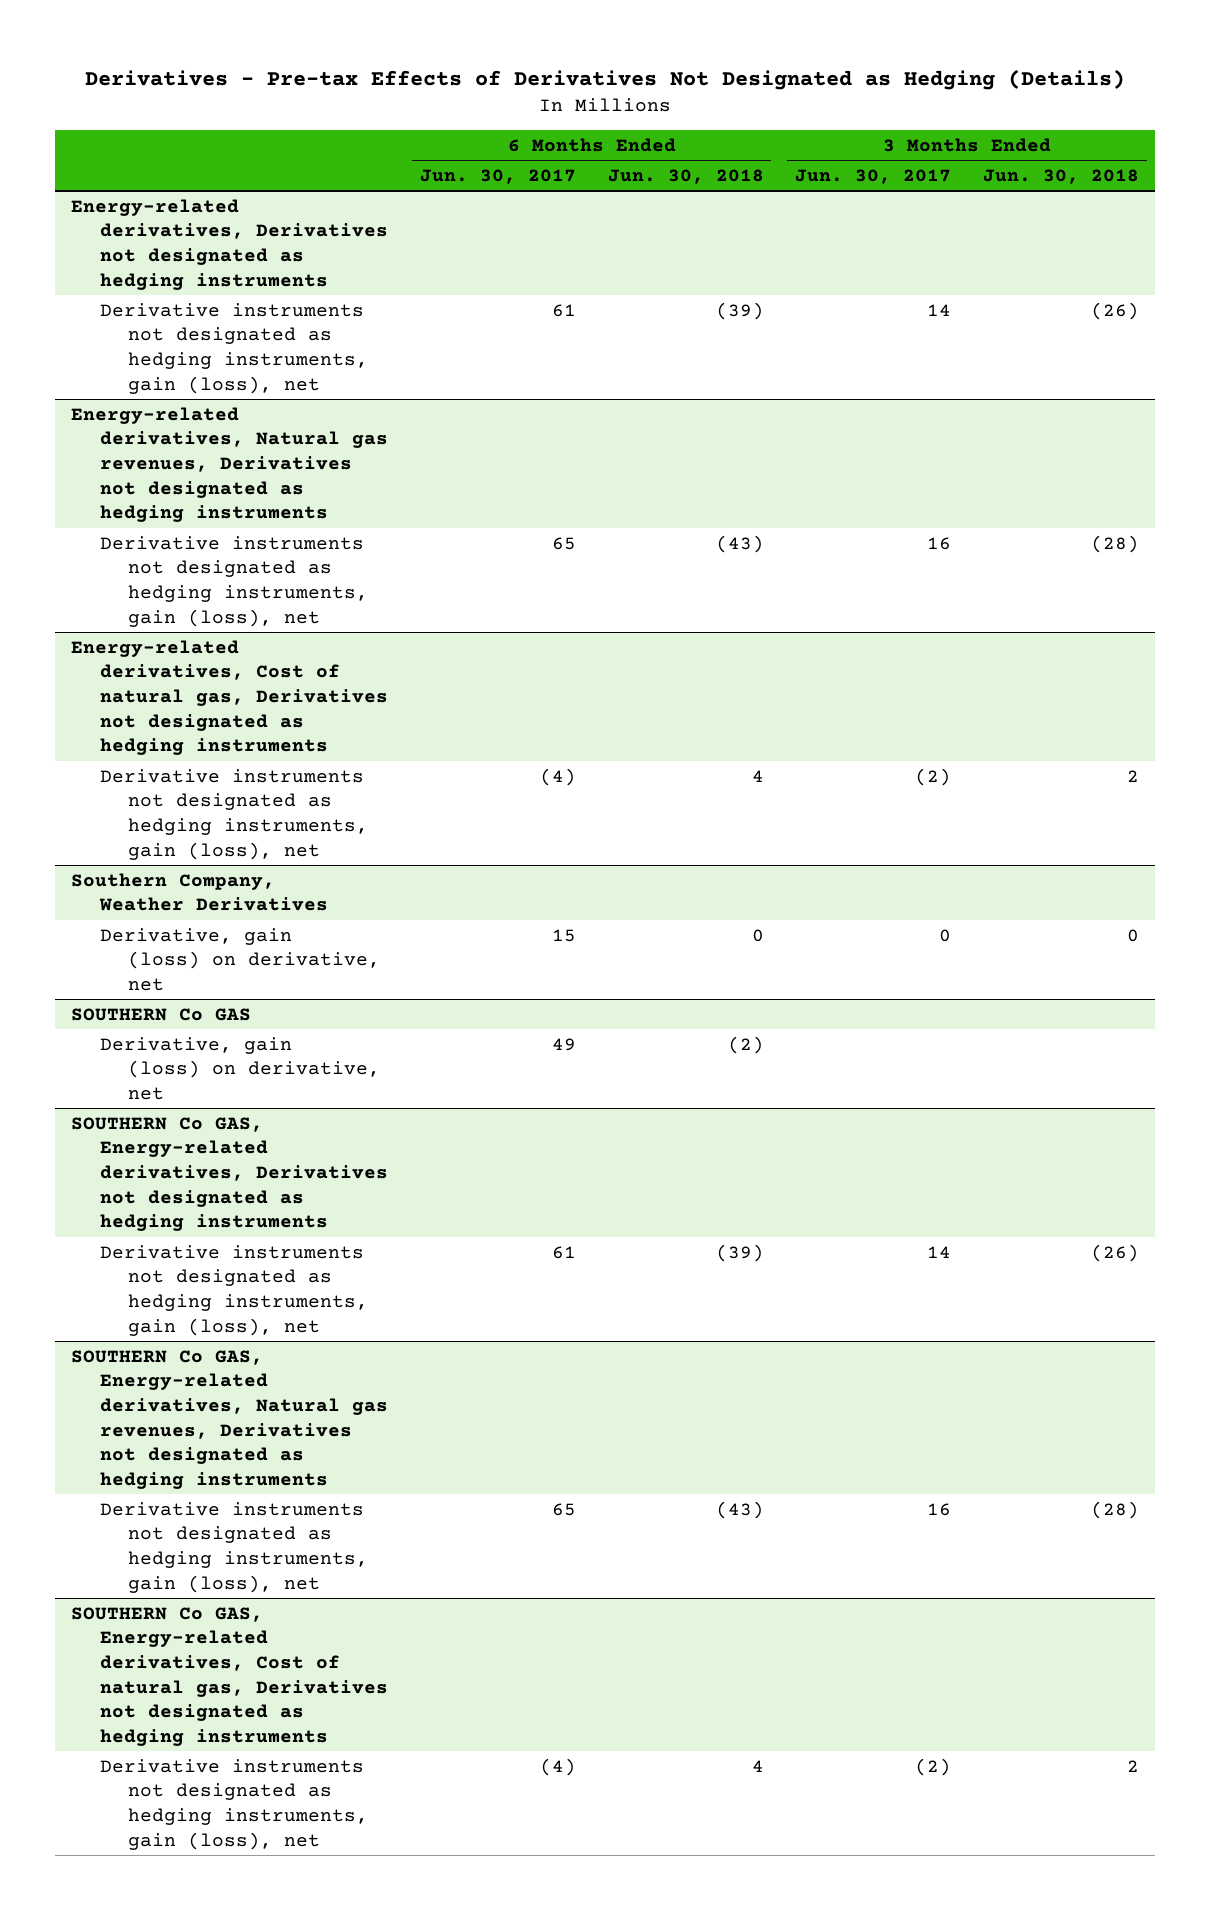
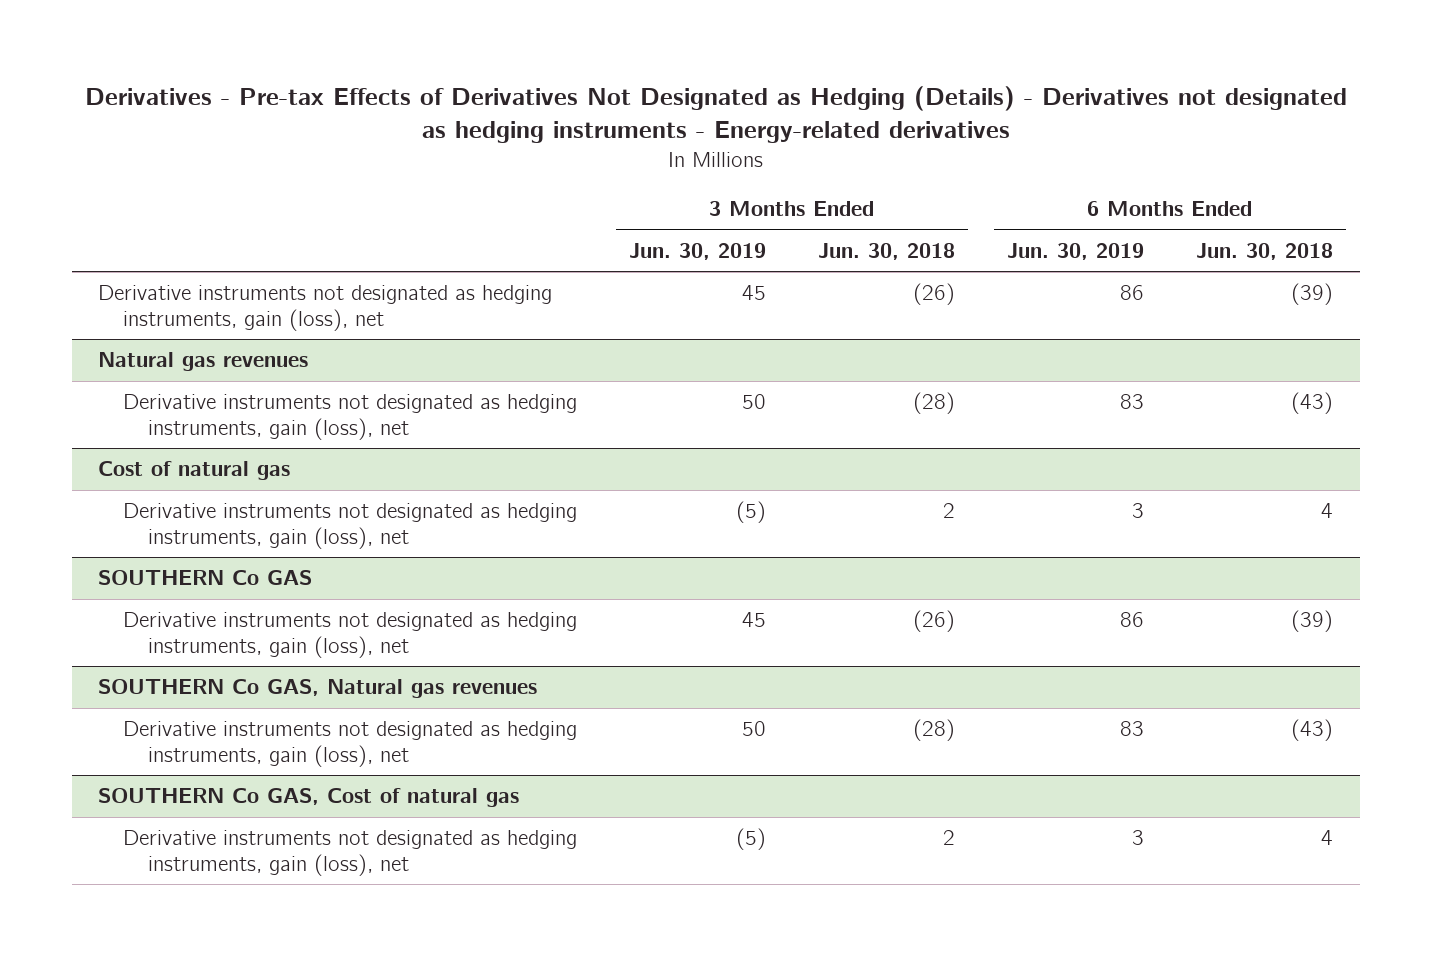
[85,69,1126,91] Derivatives - Pre-tax Effects of Derivatives Not Designated as Hedging (Details) -> [84,86,1347,144] Derivatives - Pre-tax Effects of Derivatives Not Designated as Hedging (Details) - Derivatives not designated as hedging instruments - Energy-related derivatives
[419,168,576,184] Jun. 30, 2017 -> none
[795,168,952,184] Jun. 30, 2017 -> none
none -> [629,243,767,261] Jun. 30, 2019
none -> [1007,243,1145,261] Jun. 30, 2019
[71,198,388,290] Energy-related derivatives, Derivatives not designated as hedging instruments -> none
[71,406,388,523] Energy-related derivatives, Natural gas revenues, Derivatives not designated as hedging instruments -> none
none -> [98,352,309,372] Natural gas revenues
[71,639,388,756] Energy-related derivatives, Cost of natural gas, Derivatives not designated as hedging instruments -> none
none -> [98,461,291,481] Cost of natural gas
[71,872,328,912] Southern Company, Weather Derivatives -> none
[99,927,381,991] Derivative, gain (loss) on derivative, net -> none
[99,1036,381,1100] Derivative, gain (loss) on derivative, net -> none
[71,1116,388,1232] SOUTHERN Co GAS, Energy-related derivatives, Derivatives not designated as hedging instruments -> none
[71,1349,388,1490] SOUTHERN Co GAS, Energy-related derivatives, Natural gas revenues, Derivatives not designated as hedging instruments -> none
none -> [98,679,538,699] SOUTHERN Co GAS, Natural gas revenues
[71,1606,388,1747] SOUTHERN Co GAS, Energy-related derivatives, Cost of natural gas, Derivatives not designated as hedging instruments -> none
none -> [98,788,520,808] SOUTHERN Co GAS, Cost of natural gas

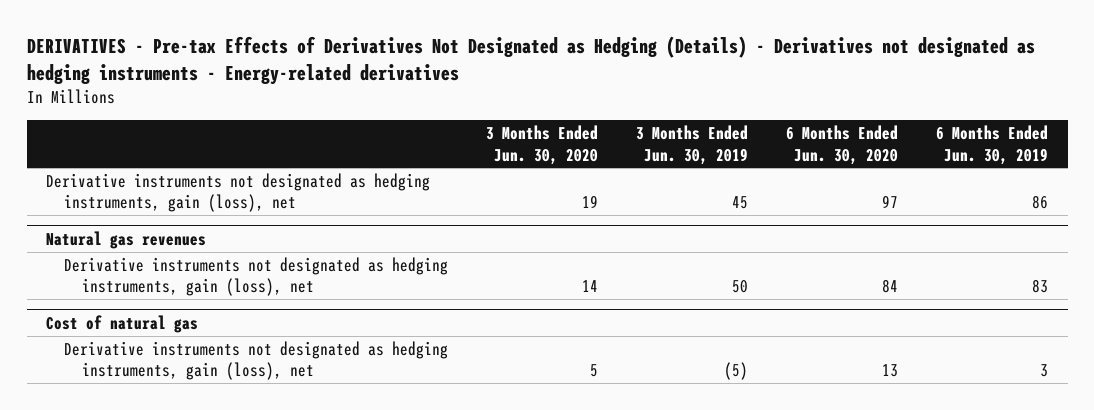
[84,86,1347,144] Derivatives - Pre-tax Effects of Derivatives Not Designated as Hedging (Details) - Derivatives not designated as hedging instruments - Energy-related derivatives -> [26,36,1035,85] DERIVATIVES - Pre-tax Effects of Derivatives Not Designated as Hedging (Details) - Derivatives not designated as hedging instruments - Energy-related derivatives
[818,243,956,261] Jun. 30, 2018 -> none
[1196,243,1334,261] Jun. 30, 2018 -> none
none -> [485,125,598,165] 3 Months Ended Jun. 30, 2020
none -> [786,125,899,165] 6 Months Ended Jun. 30, 2020
[98,570,313,586] SOUTHERN Co GAS -> none
[123,612,578,658] Derivative instruments not designated as hedging instruments, gain (loss), net -> none
[98,679,538,699] SOUTHERN Co GAS, Natural gas revenues -> none
[123,721,578,767] Derivative instruments not designated as hedging instruments, gain (loss), net -> none
[98,788,520,808] SOUTHERN Co GAS, Cost of natural gas -> none
[123,830,578,876] Derivative instruments not designated as hedging instruments, gain (loss), net -> none

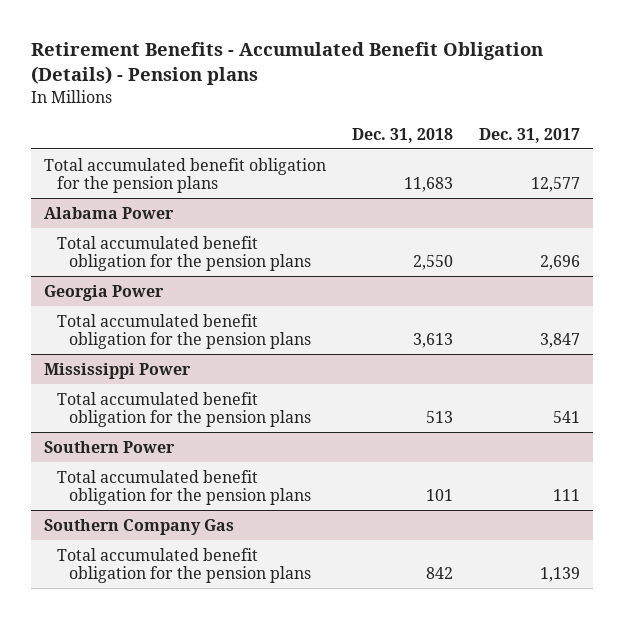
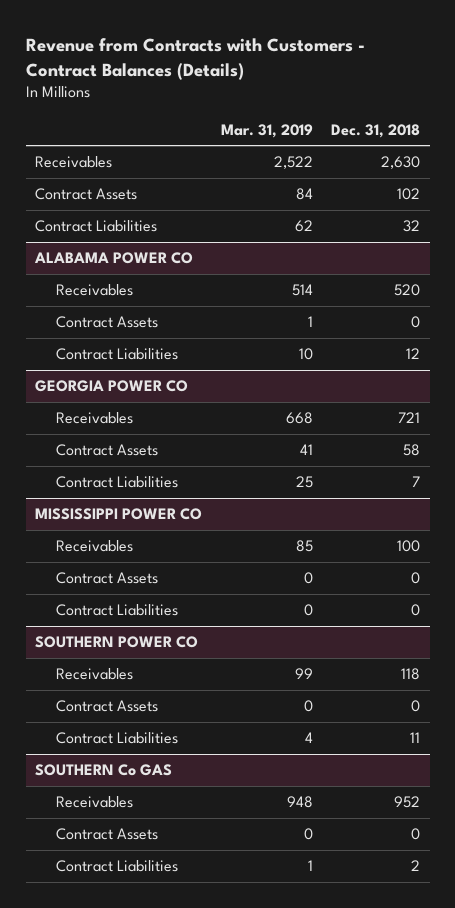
[31,42,544,86] Retirement Benefits - Accumulated Benefit Obligation (Details) - Pension plans -> [25,37,365,80] Revenue from Contracts with Customers - Contract Balances (Details)
[478,127,580,143] Dec. 31, 2017 -> none
none -> [220,123,313,138] Mar. 31, 2019
[44,157,327,194] Total accumulated benefit obligation for the pension plans -> none
[56,235,312,272] Total accumulated benefit obligation for the pension plans -> none
[56,313,312,350] Total accumulated benefit obligation for the pension plans -> none
[56,391,312,428] Total accumulated benefit obligation for the pension plans -> none
[56,469,312,506] Total accumulated benefit obligation for the pension plans -> none
[56,547,312,584] Total accumulated benefit obligation for the pension plans -> none
none -> [35,156,113,169] Receivables
none -> [35,188,138,201] Contract Assets
none -> [35,220,158,233] Contract Liabilities
[44,206,175,219] Alabama Power -> [34,252,194,265] ALABAMA POWER CO
none -> [56,284,134,297] Receivables
none -> [56,316,159,329] Contract Assets
none -> [56,348,179,361] Contract Liabilities
[44,284,165,301] Georgia Power -> [35,380,189,393] GEORGIA POWER CO
none -> [56,412,134,425] Receivables
none -> [56,444,159,457] Contract Assets
none -> [56,476,179,489] Contract Liabilities
[44,362,192,379] Mississippi Power -> [35,508,203,521] MISSISSIPPI POWER CO
none -> [56,540,134,553] Receivables
none -> [56,572,159,585] Contract Assets
none -> [56,604,179,617] Contract Liabilities
[44,440,176,453] Southern Power -> [35,636,199,649] SOUTHERN POWER CO
none -> [56,668,134,681] Receivables
none -> [56,700,159,713] Contract Assets
none -> [56,732,179,745] Contract Liabilities
[44,518,235,535] Southern Company Gas -> [35,764,173,777] SOUTHERN Co GAS
none -> [56,796,134,809] Receivables
none -> [56,828,159,841] Contract Assets
none -> [56,860,179,873] Contract Liabilities

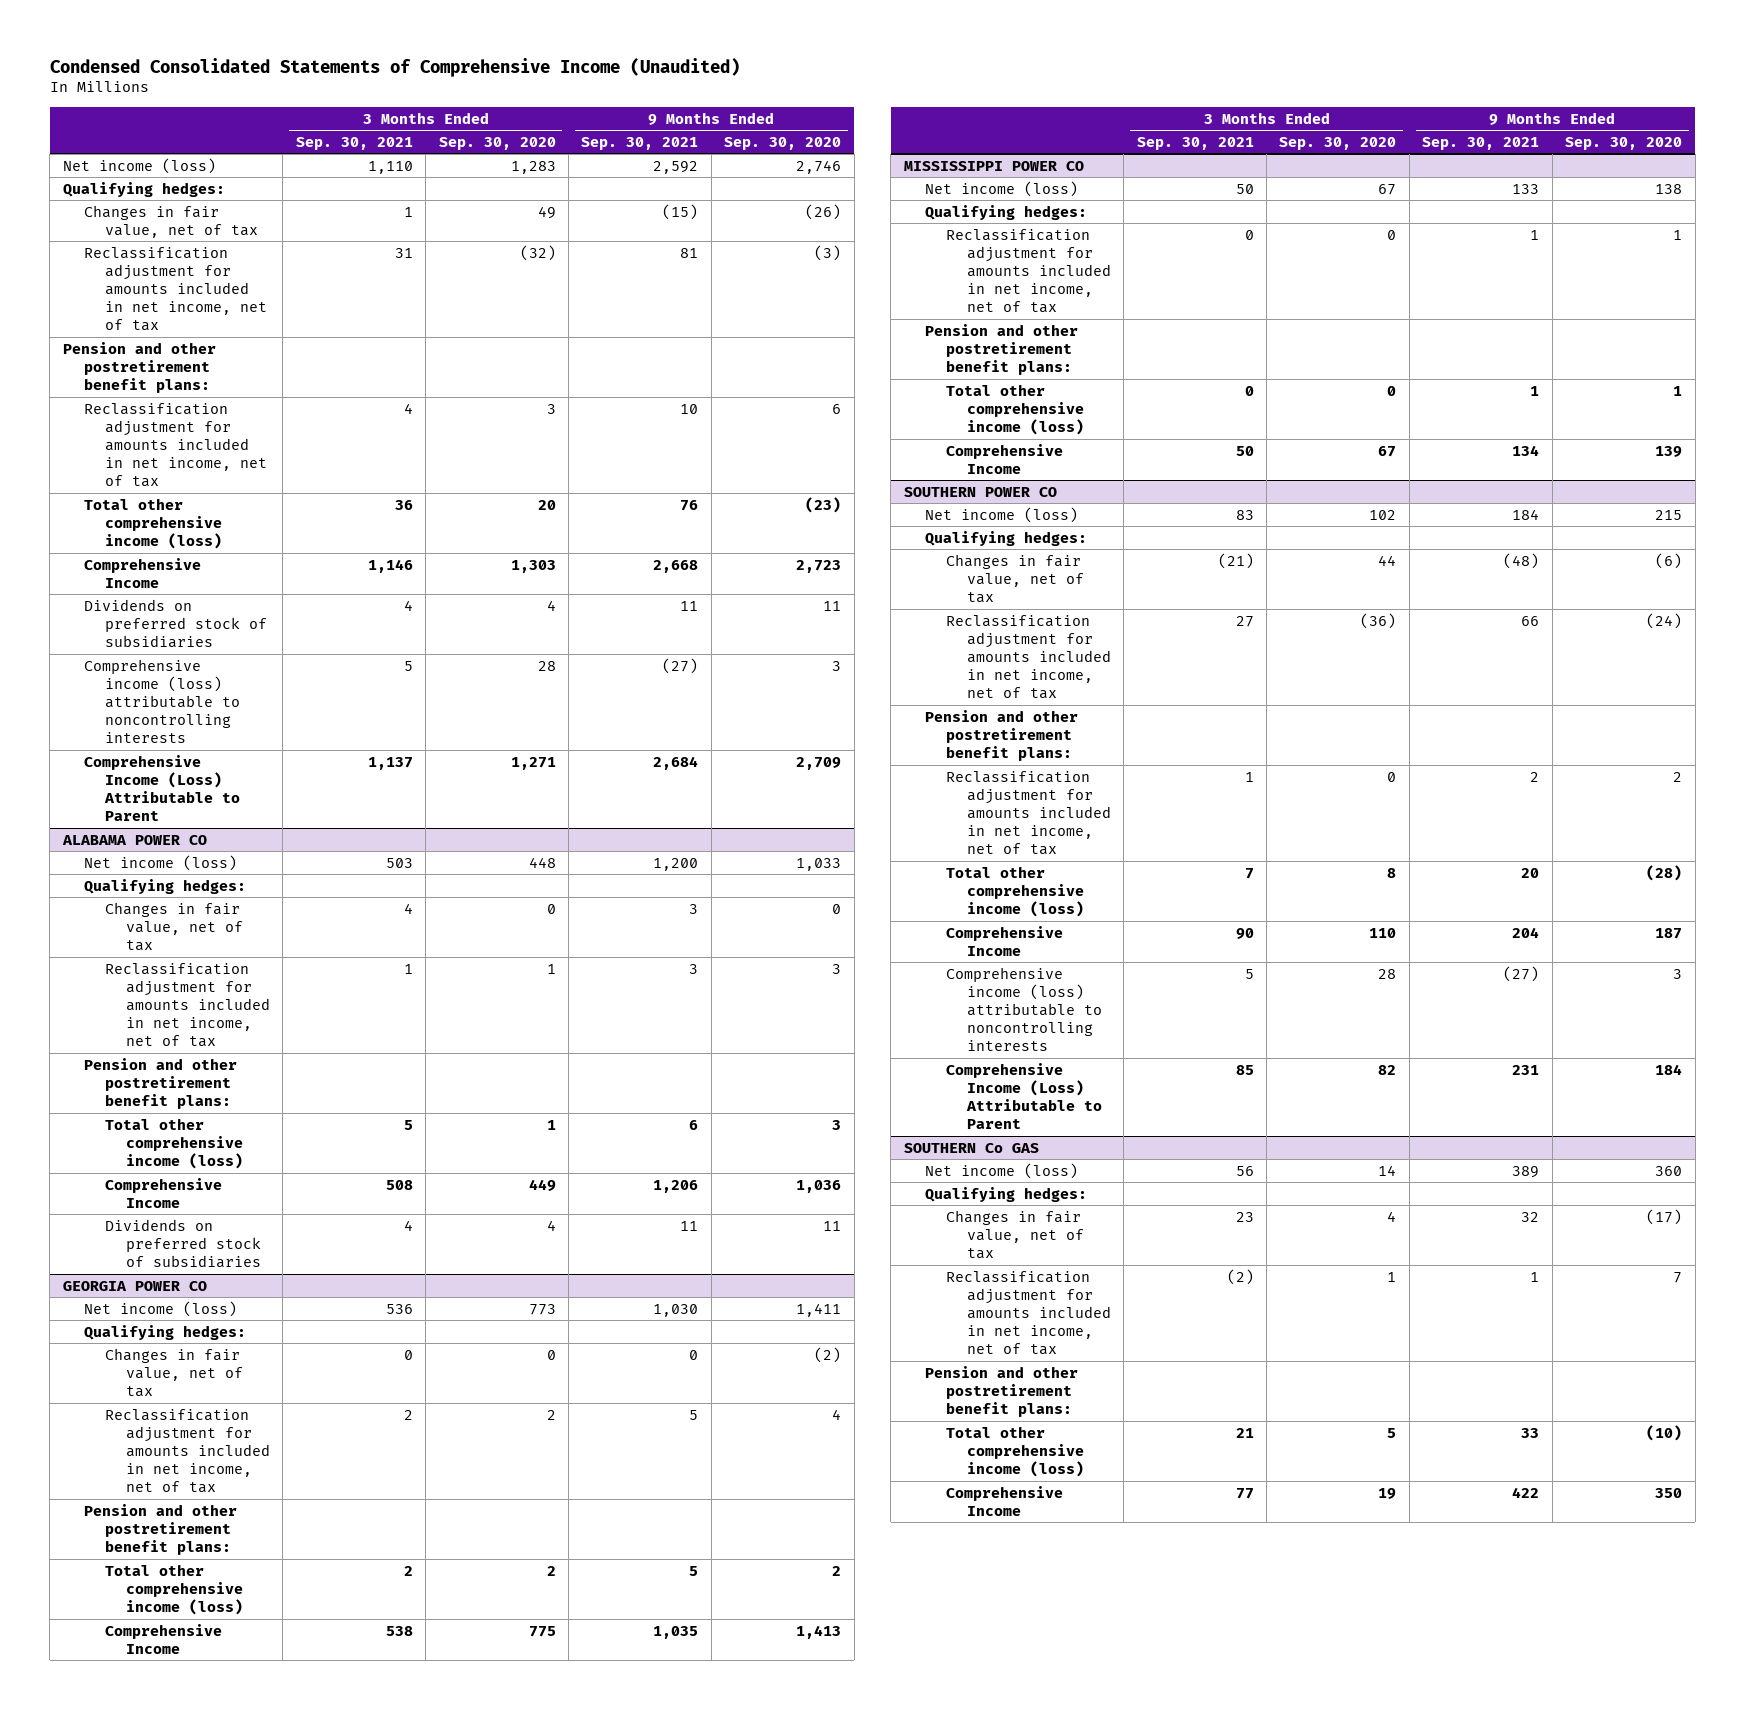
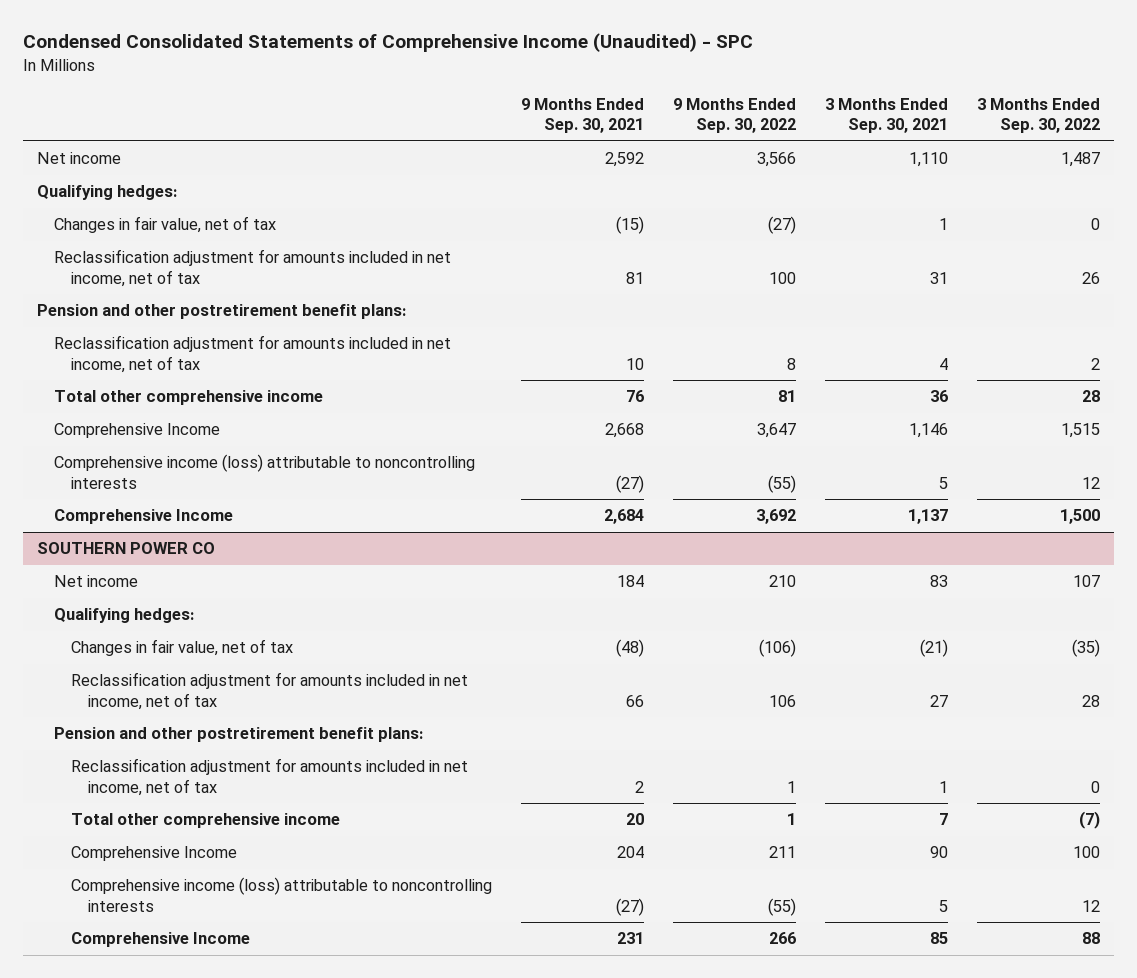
[49,57,740,77] Condensed Consolidated Statements of Comprehensive Income (Unaudited) -> [22,33,753,53] Condensed Consolidated Statements of Comprehensive Income (Unaudited) - SPC
[438,136,556,150] Sep. 30, 2020 -> none
[724,136,842,150] Sep. 30, 2020 -> none
none -> [673,97,797,134] 9 Months Ended Sep. 30, 2022
none -> [976,97,1100,134] 3 Months Ended Sep. 30, 2022
[62,157,216,174] Net income (loss) -> [37,152,122,165] Net income
[83,497,222,550] Total other comprehensive income (loss) -> [54,390,324,406] Total other comprehensive income
[83,598,267,649] Dividends on preferred stock of subsidiaries -> none
[61,834,207,845] ALABAMA POWER CO -> none
[83,854,237,871] Net income (loss) -> none
[83,878,246,894] Qualifying hedges: -> none
[104,901,243,952] Changes in fair value, net of tax -> none
[104,962,270,1048] Reclassification adjustment for amounts included in net income, net of tax -> none
[83,1057,237,1110] Pension and other postretirement benefit plans: -> none
[104,1117,243,1170] Total other comprehensive income (loss) -> none
[104,1177,222,1208] Comprehensive Income -> none
[104,1218,261,1269] Dividends on preferred stock of subsidiaries -> none
[62,1280,207,1291] GEORGIA POWER CO -> none
[83,1300,237,1317] Net income (loss) -> none
[83,1324,246,1340] Qualifying hedges: -> none
[104,1347,243,1398] Changes in fair value, net of tax -> none
[104,1408,270,1494] Reclassification adjustment for amounts included in net income, net of tax -> none
[83,1503,237,1556] Pension and other postretirement benefit plans: -> none
[104,1563,243,1616] Total other comprehensive income (loss) -> none
[104,1623,222,1654] Comprehensive Income -> none
[903,160,1084,171] MISSISSIPPI POWER CO -> none
[924,180,1078,197] Net income (loss) -> none
[924,204,1087,220] Qualifying hedges: -> none
[945,228,1111,314] Reclassification adjustment for amounts included in net income, net of tax -> none
[924,323,1078,376] Pension and other postretirement benefit plans: -> none
[945,383,1084,436] Total other comprehensive income (loss) -> none
[945,443,1063,474] Comprehensive Income -> none
[83,754,240,822] Comprehensive Income (Loss) Attributable to Parent -> [54,509,234,525] Comprehensive Income
[924,506,1078,523] Net income (loss) -> [54,575,139,588] Net income
[945,865,1084,918] Total other comprehensive income (loss) -> [71,813,341,829] Total other comprehensive income
[903,1142,1039,1153] SOUTHERN Co GAS -> none
[924,1162,1078,1179] Net income (loss) -> none
[924,1186,1087,1202] Qualifying hedges: -> none
[945,1209,1084,1260] Changes in fair value, net of tax -> none
[945,1270,1111,1356] Reclassification adjustment for amounts included in net income, net of tax -> none
[924,1365,1078,1418] Pension and other postretirement benefit plans: -> none
[945,1425,1084,1478] Total other comprehensive income (loss) -> none
[945,1485,1063,1516] Comprehensive Income -> none
[945,1062,1102,1130] Comprehensive Income (Loss) Attributable to Parent -> [71,932,251,948] Comprehensive Income

